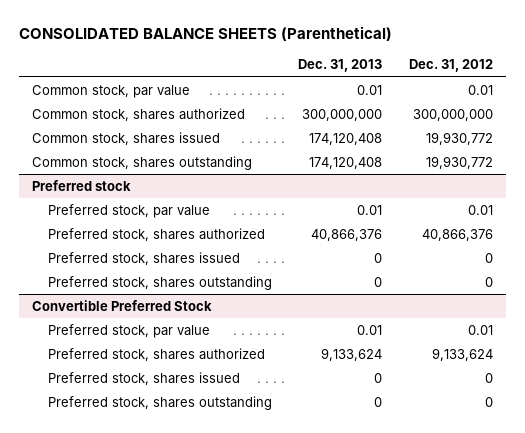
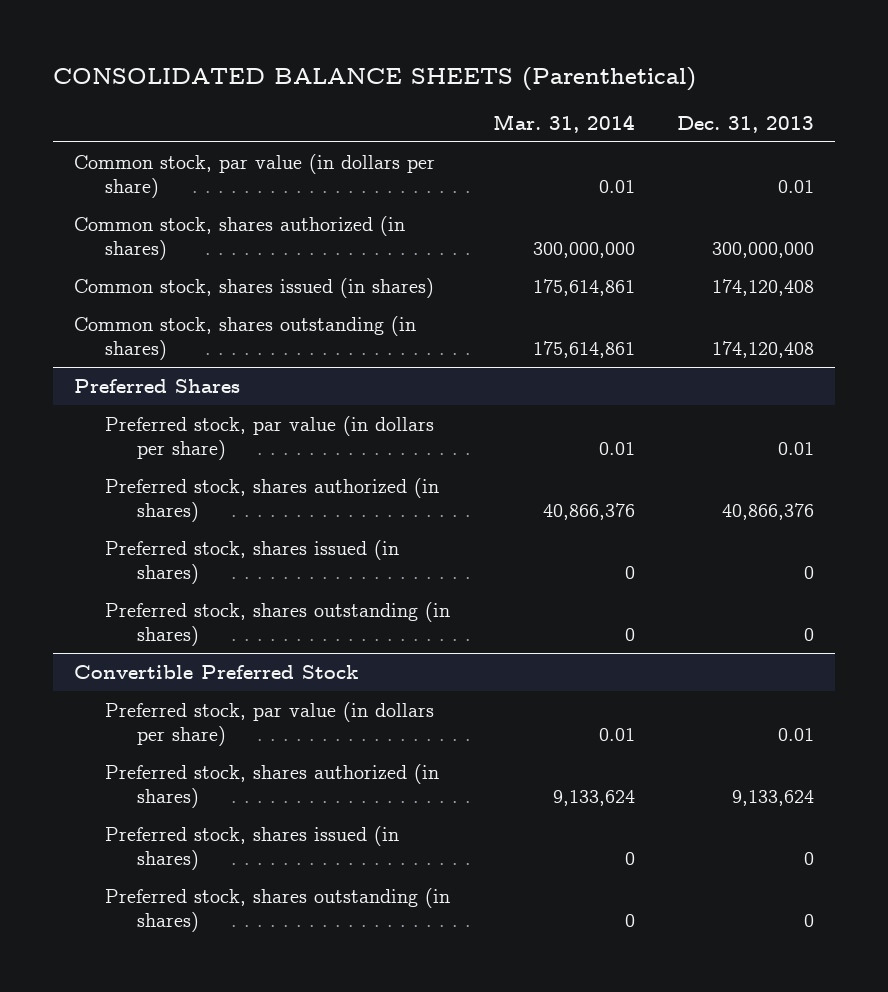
[408,59,493,73] Dec. 31, 2012 -> none
none -> [492,113,635,133] Mar. 31, 2014
[32,179,132,191] Preferred stock -> none
[32,84,191,98] Common stock, par value -> [74,153,436,199] Common stock, par value (in dollars per share)
[32,107,246,121] Common stock, shares authorized -> [74,215,406,261] Common stock, shares authorized (in shares)
[32,131,221,145] Common stock, shares issued -> [74,277,435,298] Common stock, shares issued (in shares)
[32,155,253,170] Common stock, shares outstanding -> [74,315,417,361] Common stock, shares outstanding (in shares)
none -> [74,378,241,393] Preferred Shares
[48,203,211,218] Preferred stock, par value -> [105,415,435,461] Preferred stock, par value (in dollars per share)
[48,227,266,241] Preferred stock, shares authorized -> [105,477,440,523] Preferred stock, shares authorized (in shares)
[48,251,241,265] Preferred stock, shares issued -> [105,539,400,585] Preferred stock, shares issued (in shares)
[48,275,273,290] Preferred stock, shares outstanding -> [105,601,451,647] Preferred stock, shares outstanding (in shares)
[48,323,211,338] Preferred stock, par value -> [105,701,435,747] Preferred stock, par value (in dollars per share)
[48,347,266,361] Preferred stock, shares authorized -> [105,763,440,809] Preferred stock, shares authorized (in shares)
[48,371,241,385] Preferred stock, shares issued -> [105,825,400,871] Preferred stock, shares issued (in shares)
[48,395,273,410] Preferred stock, shares outstanding -> [105,887,451,933] Preferred stock, shares outstanding (in shares)

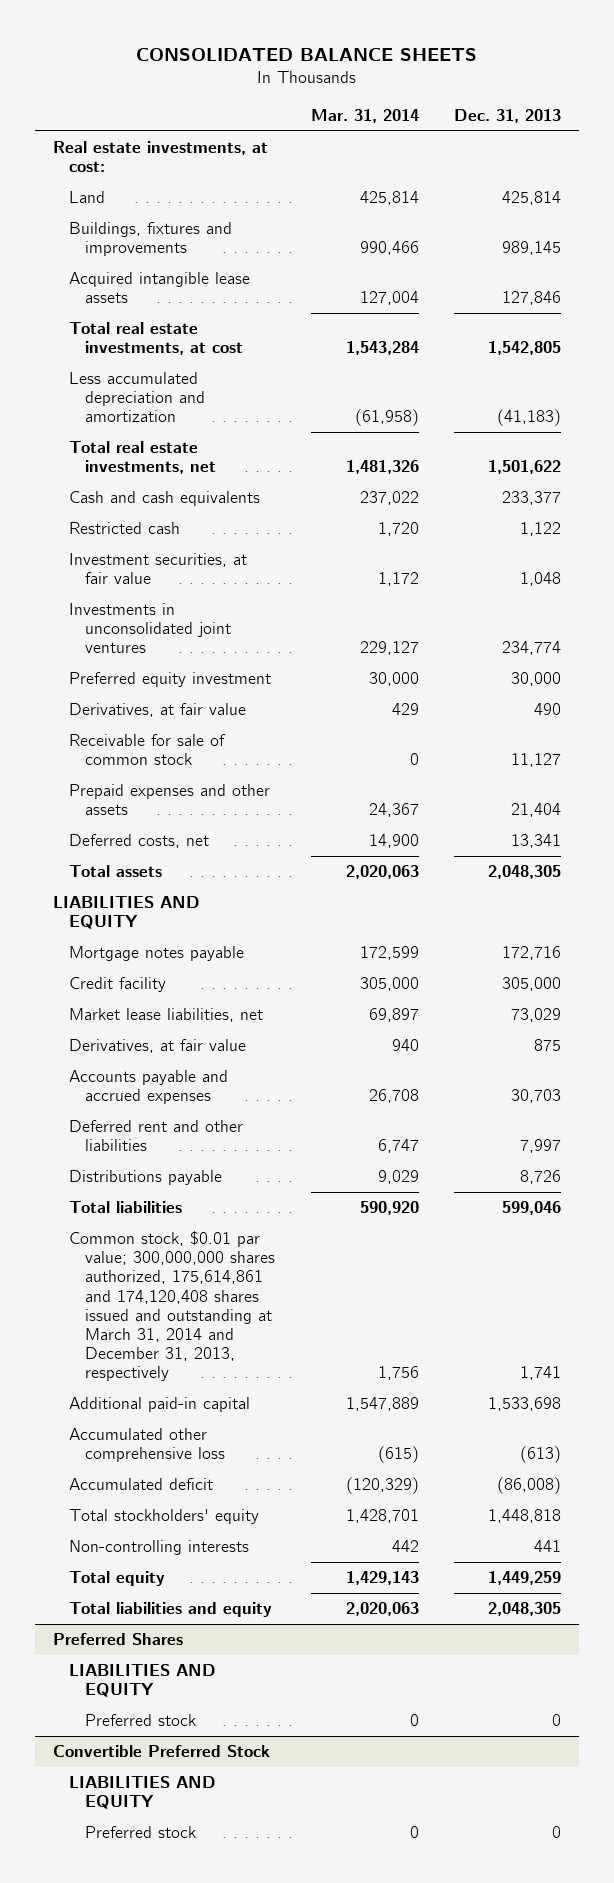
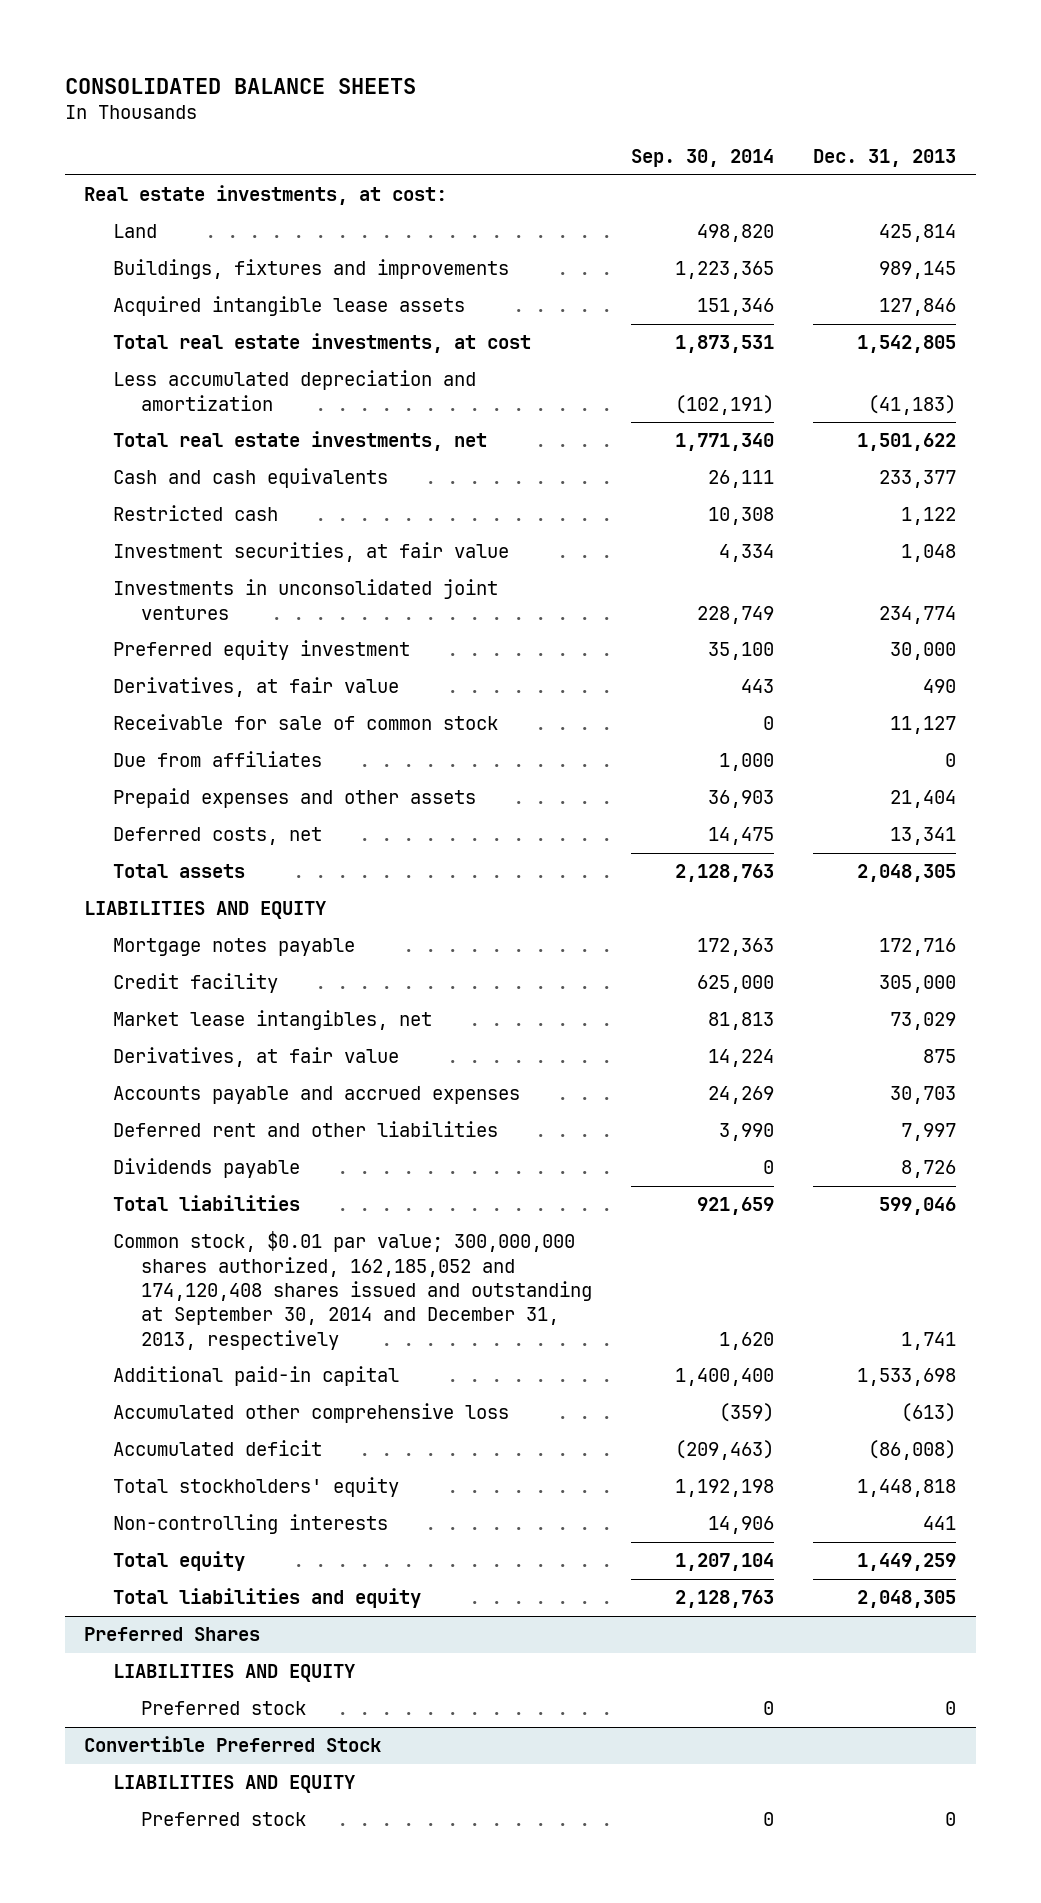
[310,109,419,124] Mar. 31, 2014 -> none
none -> [631,149,775,168] Sep. 30, 2014
none -> [112,751,322,768] Due from affiliates
[68,1008,263,1023] Market lease liabilities, net -> [112,1010,432,1031] Market lease intangibles, net
[68,1170,222,1186] Distributions payable -> [112,1158,300,1179] Dividends payable
[68,1231,276,1382] Common stock, $0.01 par value; 300,000,000 shares authorized, 175,614,861 and 174,120,408 shares issued and outstanding at March 31, 2014 and December 31, 2013, respectively -> [112,1231,592,1350] Common stock, $0.01 par value; 300,000,000 shares authorized, 162,185,052 and 174,120,408 shares issued and outstanding at September 30, 2014 and December 31, 2013, respectively

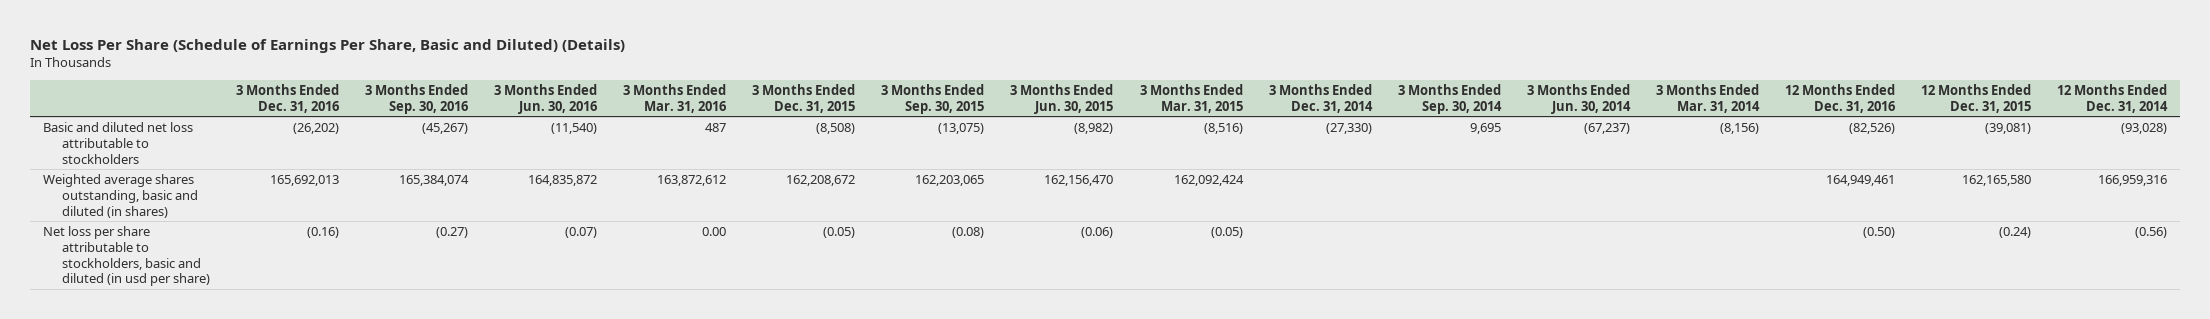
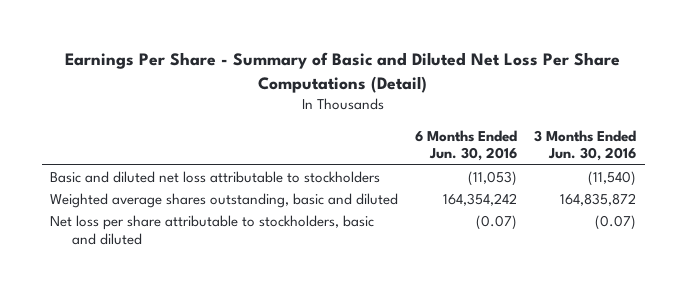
[29,38,625,53] Net Loss Per Share (Schedule of Earnings Per Share, Basic and Diluted) (Details) -> [65,52,621,93] Earnings Per Share - Summary of Basic and Diluted Net Loss Per Share Computations (Detail)
[236,83,340,113] 3 Months Ended Dec. 31, 2016 -> none
[365,83,469,114] 3 Months Ended Sep. 30, 2016 -> none
[623,83,727,113] 3 Months Ended Mar. 31, 2016 -> none
[752,83,856,113] 3 Months Ended Dec. 31, 2015 -> none
[881,83,985,114] 3 Months Ended Sep. 30, 2015 -> none
[1010,83,1114,114] 3 Months Ended Jun. 30, 2015 -> none
[1139,83,1243,113] 3 Months Ended Mar. 31, 2015 -> none
[1268,83,1373,113] 3 Months Ended Dec. 31, 2014 -> none
[1397,83,1502,114] 3 Months Ended Sep. 30, 2014 -> none
[1526,83,1631,114] 3 Months Ended Jun. 30, 2014 -> none
[1655,83,1760,113] 3 Months Ended Mar. 31, 2014 -> none
[1784,83,1895,113] 12 Months Ended Dec. 31, 2016 -> none
[1920,83,2031,113] 12 Months Ended Dec. 31, 2015 -> none
[2056,83,2168,113] 12 Months Ended Dec. 31, 2014 -> none
none -> [415,129,518,162] 6 Months Ended Jun. 30, 2016
[42,173,199,218] Weighted average shares outstanding, basic and diluted (in shares) -> [50,193,399,209] Weighted average shares outstanding, basic and diluted
[42,225,211,287] Net loss per share attributable to stockholders, basic and diluted (in usd per share) -> [50,215,375,245] Net loss per share attributable to stockholders, basic and diluted

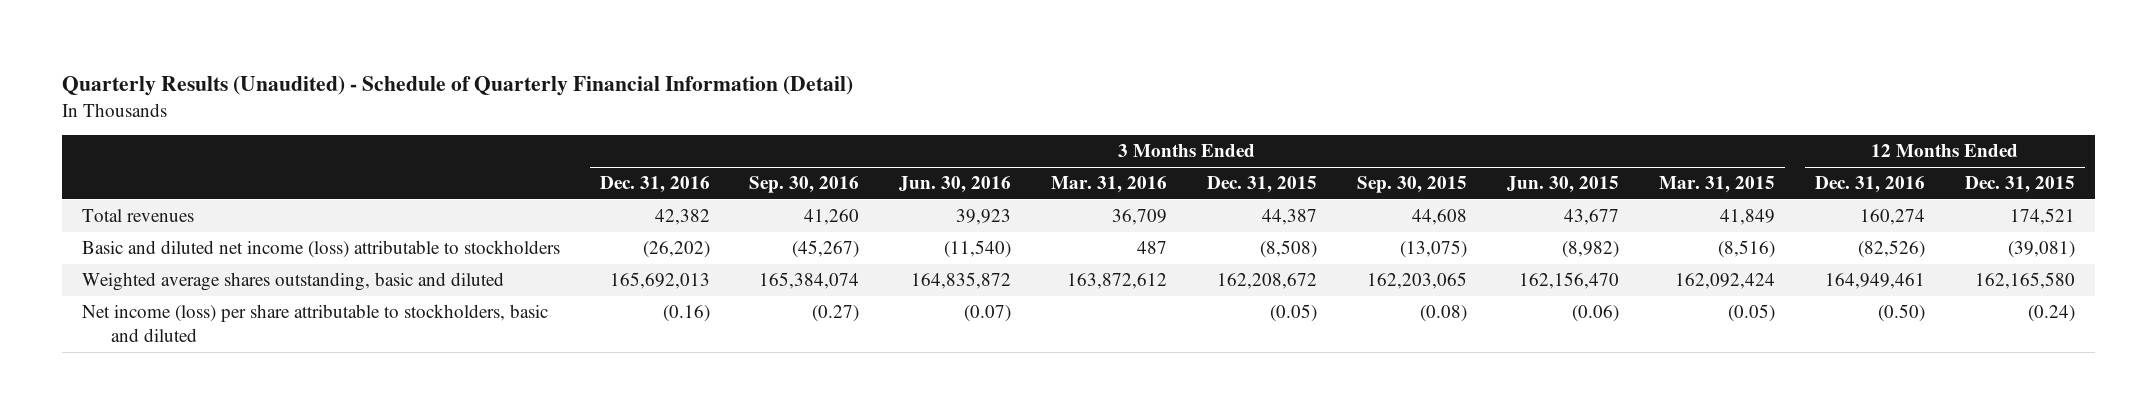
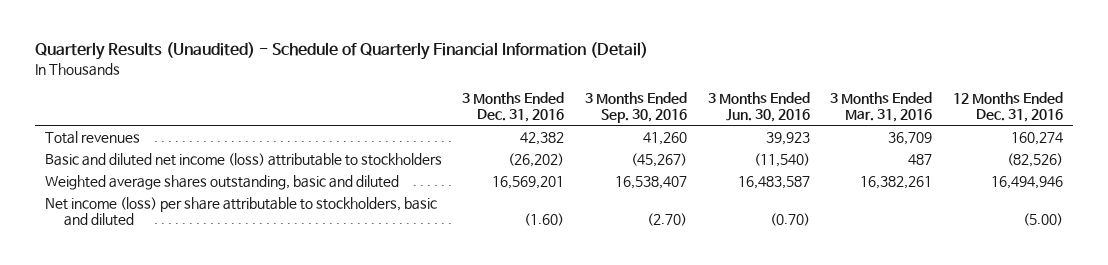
[1207,176,1318,194] Dec. 31, 2015 -> none
[1357,176,1468,194] Sep. 30, 2015 -> none
[1507,176,1620,194] Jun. 30, 2015 -> none
[1658,176,1775,194] Mar. 31, 2015 -> none
[1964,176,2075,194] Dec. 31, 2015 -> none
[609,272,710,290] 165,692,013 -> [492,176,565,190] 16,569,201
[759,272,860,290] 165,384,074 -> [615,176,688,190] 16,538,407
[911,272,1012,290] 164,835,872 -> [737,176,810,190] 16,483,587
[1067,273,1168,290] 163,872,612 -> [860,176,933,190] 16,382,261
[1824,273,1925,290] 164,949,461 -> [990,176,1063,190] 16,494,946
[662,305,710,323] (0.16) -> [524,212,565,226] (1.60)
[812,305,860,323] (0.27) -> [647,212,688,226] (2.70)
[964,305,1012,323] (0.07) -> [769,212,810,226] (0.70)
[1877,304,1925,323] (0.50) -> [1022,212,1063,226] (5.00)

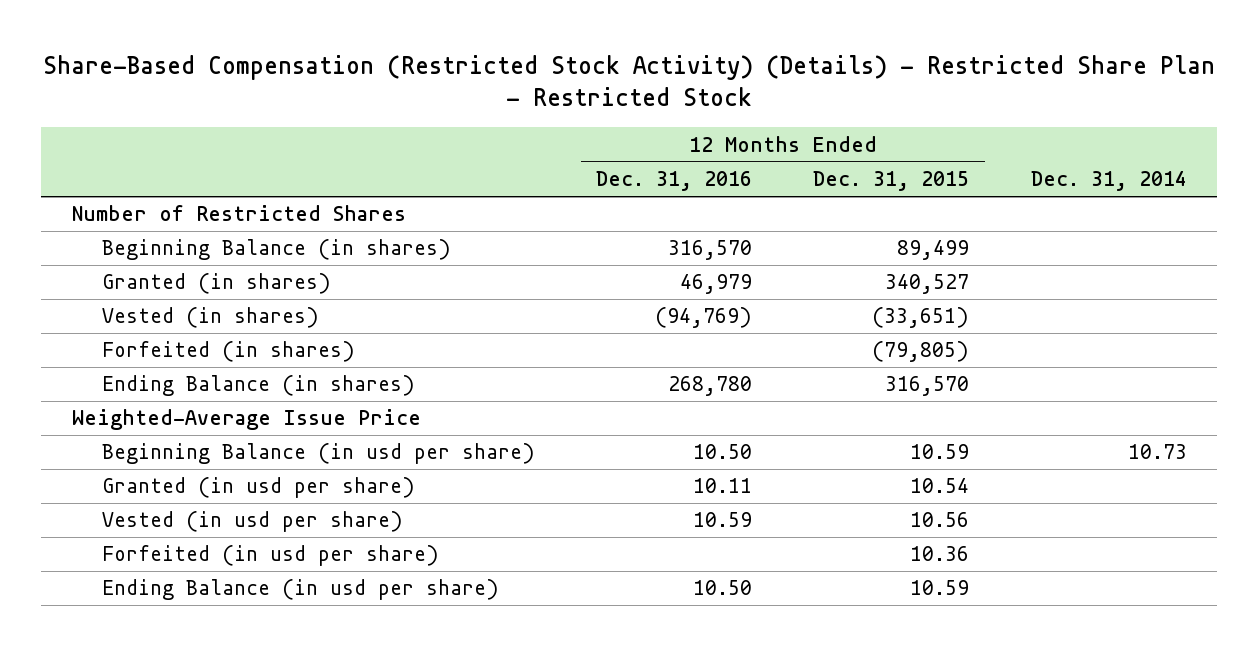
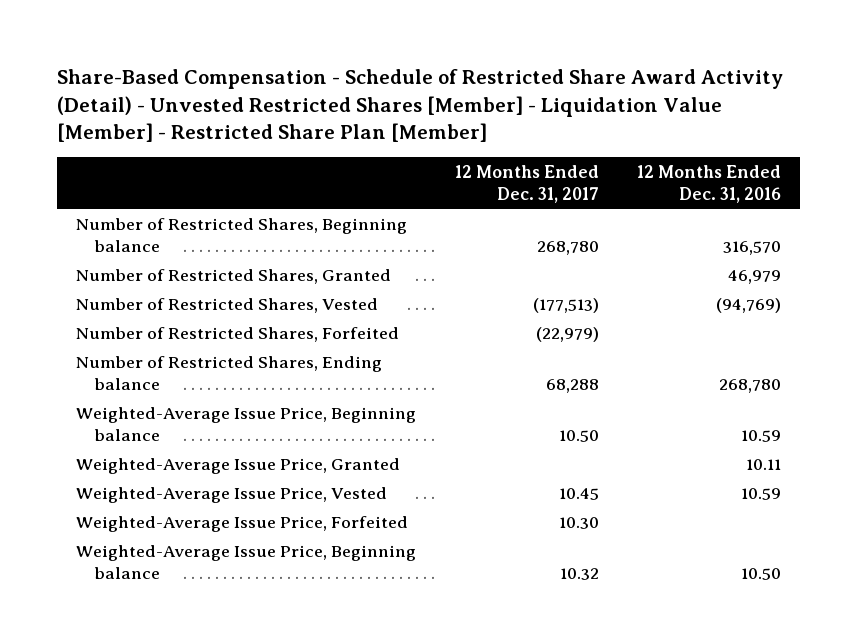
[43,54,1216,107] Share-Based Compensation (Restricted Stock Activity) (Details) - Restricted Share Plan - Restricted Stock -> [56,69,783,143] Share-Based Compensation - Schedule of Restricted Share Award Activity (Detail) - Unvested Restricted Shares [Member] - Liquidation Value [Member] - Restricted Share Plan [Member]
[813,171,970,192] Dec. 31, 2015 -> none
[1030,171,1187,192] Dec. 31, 2014 -> none
none -> [454,164,599,203] 12 Months Ended Dec. 31, 2017
[71,205,406,222] Number of Restricted Shares -> none
[71,409,421,431] Weighted-Average Issue Price -> none
[101,239,451,261] Beginning Balance (in shares) -> [76,217,408,252] Number of Restricted Shares, Beginning balance
[101,273,331,295] Granted (in shares) -> [76,268,392,284] Number of Restricted Shares, Granted
[101,307,319,329] Vested (in shares) -> [76,297,379,313] Number of Restricted Shares, Vested
[101,341,355,363] Forfeited (in shares) -> [76,326,400,342] Number of Restricted Shares, Forfeited
[101,375,415,397] Ending Balance (in shares) -> [76,355,383,390] Number of Restricted Shares, Ending balance
[101,443,535,465] Beginning Balance (in usd per share) -> [76,406,417,441] Weighted-Average Issue Price, Beginning balance
[692,444,752,460] 10.50 -> [741,429,782,442] 10.59
[101,477,415,499] Granted (in usd per share) -> [76,457,401,474] Weighted-Average Issue Price, Granted
[101,511,403,533] Vested (in usd per share) -> [76,486,388,503] Weighted-Average Issue Price, Vested
[101,545,439,567] Forfeited (in usd per share) -> [76,515,409,532] Weighted-Average Issue Price, Forfeited
[101,579,499,601] Ending Balance (in usd per share) -> [76,544,417,579] Weighted-Average Issue Price, Beginning balance

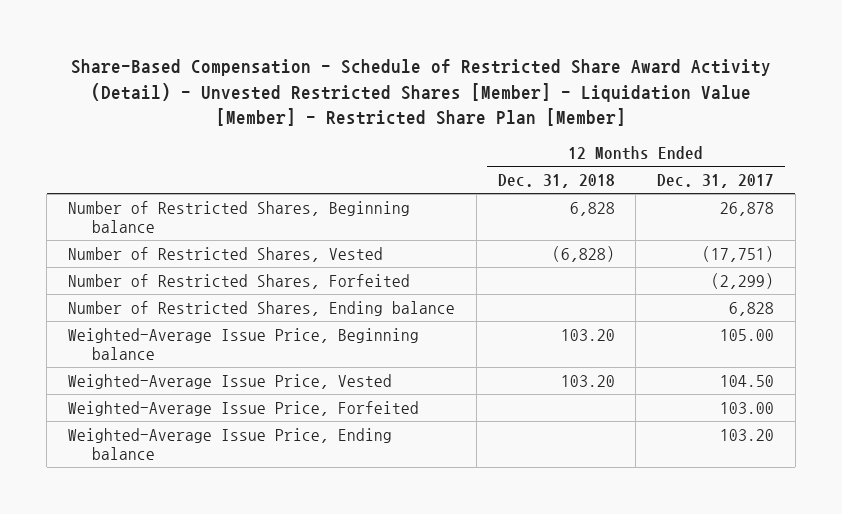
[637,164,782,203] 12 Months Ended Dec. 31, 2016 -> none
none -> [497,174,615,189] Dec. 31, 2018
[76,268,392,284] Number of Restricted Shares, Granted -> none
[76,457,401,474] Weighted-Average Issue Price, Granted -> none
[536,240,599,255] 268,780 -> [720,201,775,216] 26,878
[532,297,599,313] (177,513) -> [702,245,775,262] (17,751)
[535,326,599,342] (22,979) -> [711,272,775,289] (2,299)
[545,378,599,393] 68,288 -> [729,301,775,316] 6,828
[558,429,599,442] 10.50 -> [720,328,775,341] 105.00
[558,487,599,500] 10.45 -> [720,374,775,387] 104.50
[558,516,599,529] 10.30 -> [720,401,775,414] 103.00
[76,544,417,579] Weighted-Average Issue Price, Beginning balance -> [68,427,393,460] Weighted-Average Issue Price, Ending balance
[559,567,599,580] 10.32 -> [720,428,775,441] 103.20

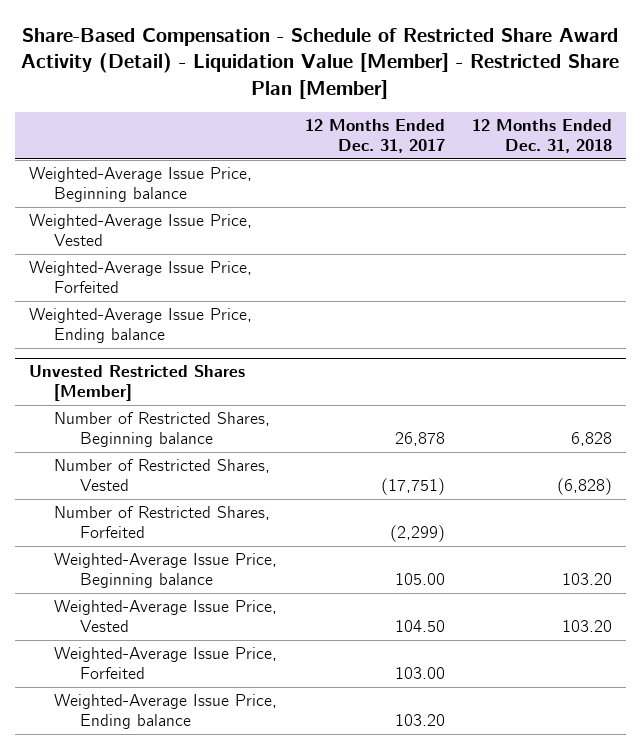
[71,59,772,127] Share-Based Compensation - Schedule of Restricted Share Award Activity (Detail) - Unvested Restricted Shares [Member] - Liquidation Value [Member] - Restricted Share Plan [Member] -> [21,27,620,99] Share-Based Compensation - Schedule of Restricted Share Award Activity (Detail) - Liquidation Value [Member] - Restricted Share Plan [Member]
none -> [28,167,252,203] Weighted-Average Issue Price, Beginning balance
none -> [28,214,252,247] Weighted-Average Issue Price, Vested
none -> [28,261,252,294] Weighted-Average Issue Price, Forfeited
none -> [28,308,252,344] Weighted-Average Issue Price, Ending balance
none -> [28,365,245,402] Unvested Restricted Shares [Member]
[68,300,456,316] Number of Restricted Shares, Ending balance -> none

